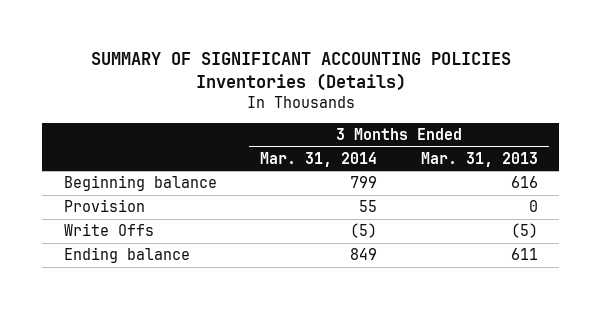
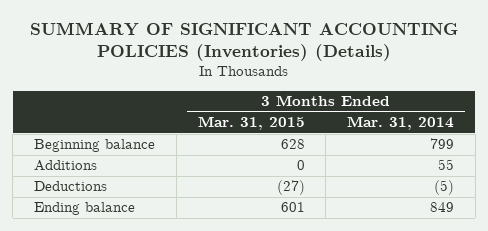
[90,52,511,92] SUMMARY OF SIGNIFICANT ACCOUNTING POLICIES Inventories (Details) -> [30,22,459,62] SUMMARY OF SIGNIFICANT ACCOUNTING POLICIES (Inventories) (Details)
[420,151,538,167] Mar. 31, 2013 -> none
none -> [197,116,305,131] Mar. 31, 2015
[63,199,145,213] Provision -> none
none -> [34,160,98,172] Additions
[63,223,154,237] Write Offs -> [34,181,108,192] Deductions

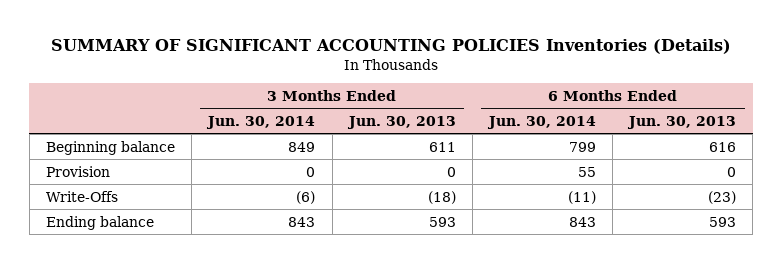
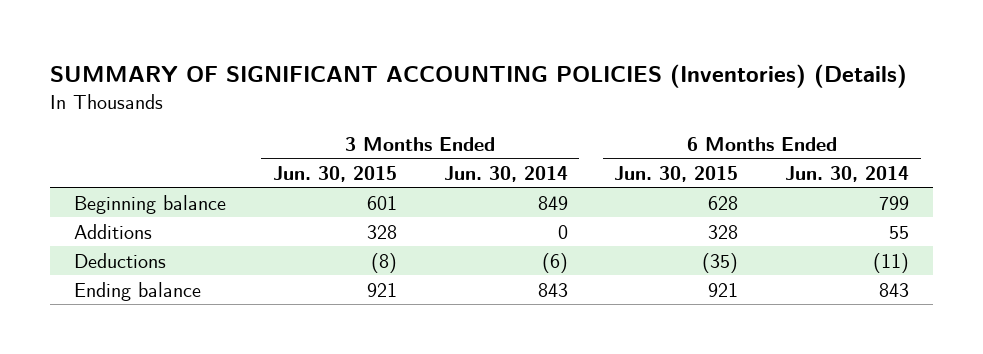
[51,38,732,54] SUMMARY OF SIGNIFICANT ACCOUNTING POLICIES Inventories (Details) -> [50,63,908,88] SUMMARY OF SIGNIFICANT ACCOUNTING POLICIES (Inventories) (Details)
[346,115,456,129] Jun. 30, 2013 -> none
[627,115,737,129] Jun. 30, 2013 -> none
none -> [272,165,397,182] Jun. 30, 2015
none -> [614,165,739,182] Jun. 30, 2015
[46,165,111,177] Provision -> none
none -> [73,223,152,239] Additions
[46,190,119,202] Write-Offs -> [73,252,166,268] Deductions

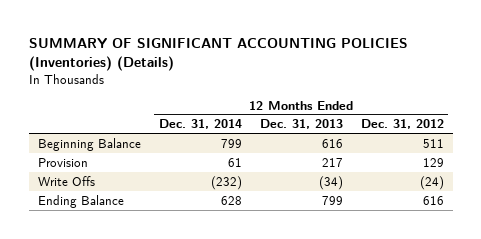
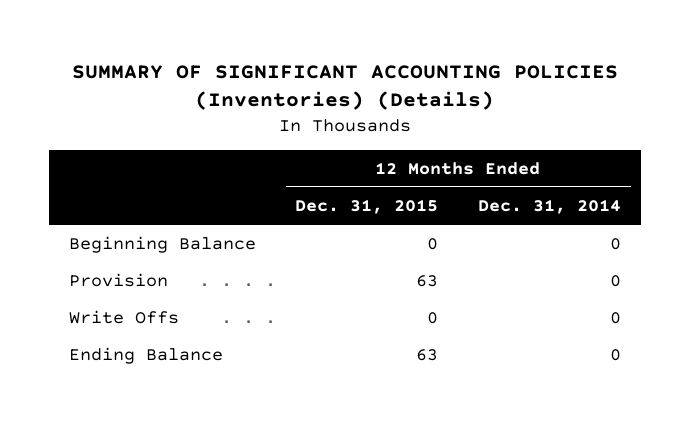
[259,119,343,130] Dec. 31, 2013 -> none
[360,119,444,130] Dec. 31, 2012 -> none
none -> [295,198,439,214] Dec. 31, 2015
[220,138,242,148] 799 -> [609,237,621,250] 0
[227,157,242,167] 61 -> [609,274,621,287] 0
[210,175,242,190] (232) -> [609,311,621,324] 0
[220,195,242,205] 628 -> [609,348,621,361] 0

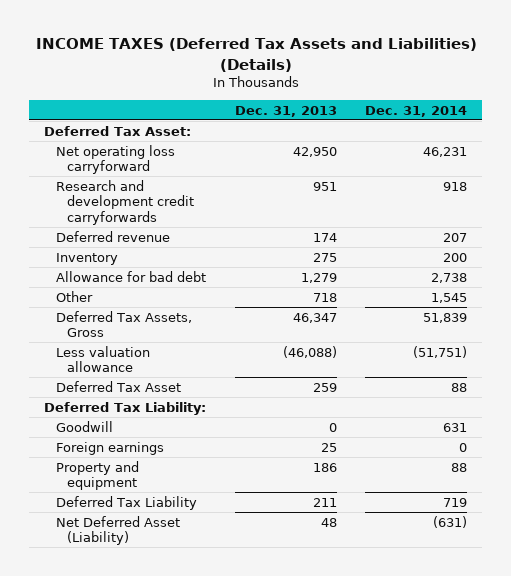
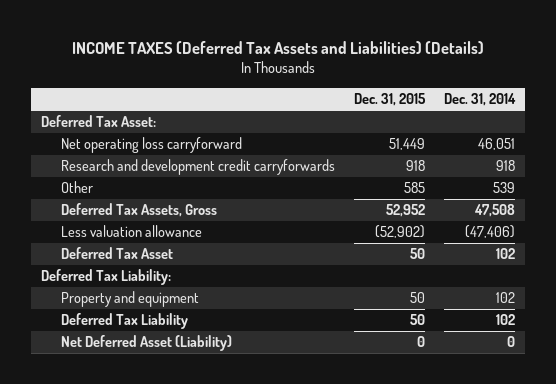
[234,105,337,117] Dec. 31, 2013 -> none
none -> [354,93,427,107] Dec. 31, 2015
[423,146,468,157] 46,231 -> [478,138,516,151] 46,051
[55,230,170,242] Deferred revenue -> none
[55,252,118,265] Inventory -> none
[55,270,206,282] Allowance for bad debt -> none
[431,292,468,303] 1,545 -> [493,182,516,194] 539
[423,312,468,323] 51,839 -> [474,204,516,218] 47,508
[413,345,468,358] (51,751) -> [465,225,516,239] (47,406)
[451,382,468,392] 88 -> [496,248,516,260] 102
[55,420,113,432] Goodwill -> none
[55,441,164,455] Foreign earnings -> none
[451,462,468,472] 88 -> [496,292,516,304] 102
[443,497,468,507] 719 -> [496,314,516,326] 102
[433,515,468,528] (631) -> [507,336,516,348] 0

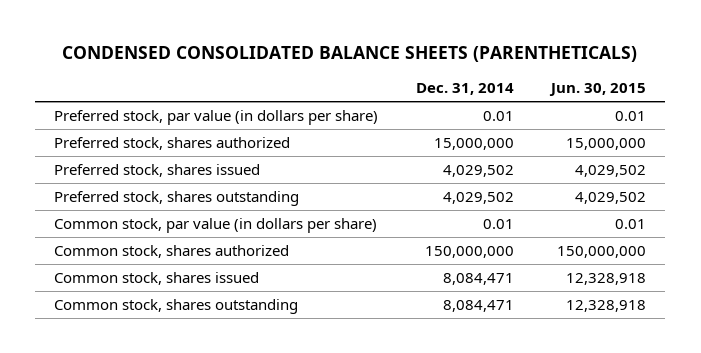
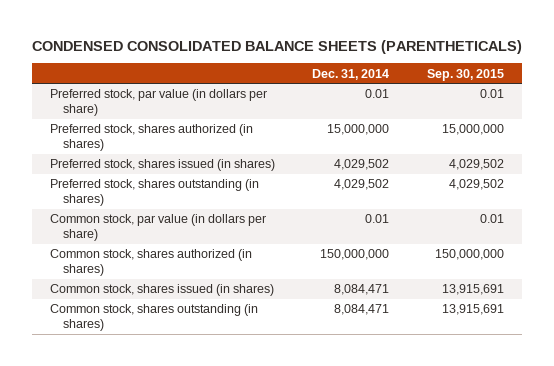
[549,83,647,97] Jun. 30, 2015 -> none
none -> [426,68,504,81] Sep. 30, 2015
[54,136,291,150] Preferred stock, shares authorized -> [50,124,254,152] Preferred stock, shares authorized (in shares)
[54,163,261,177] Preferred stock, shares issued -> [50,159,276,172] Preferred stock, shares issued (in shares)
[54,190,300,206] Preferred stock, shares outstanding -> [50,179,260,207] Preferred stock, shares outstanding (in shares)
[54,244,290,258] Common stock, shares authorized -> [50,249,253,277] Common stock, shares authorized (in shares)
[54,271,260,285] Common stock, shares issued -> [50,284,275,297] Common stock, shares issued (in shares)
[54,298,299,314] Common stock, shares outstanding -> [50,304,259,332] Common stock, shares outstanding (in shares)

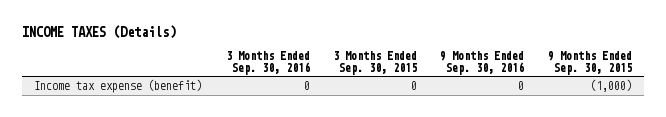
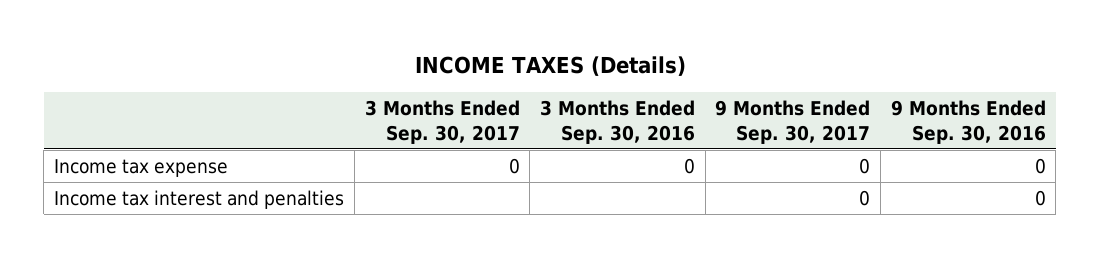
[332,51,417,75] 3 Months Ended Sep. 30, 2015 -> none
[547,51,632,75] 9 Months Ended Sep. 30, 2015 -> none
none -> [364,100,520,144] 3 Months Ended Sep. 30, 2017
none -> [715,100,871,144] 9 Months Ended Sep. 30, 2017
[34,79,203,94] Income tax expense (benefit) -> [54,159,229,178] Income tax expense
none -> [54,190,345,210] Income tax interest and penalties

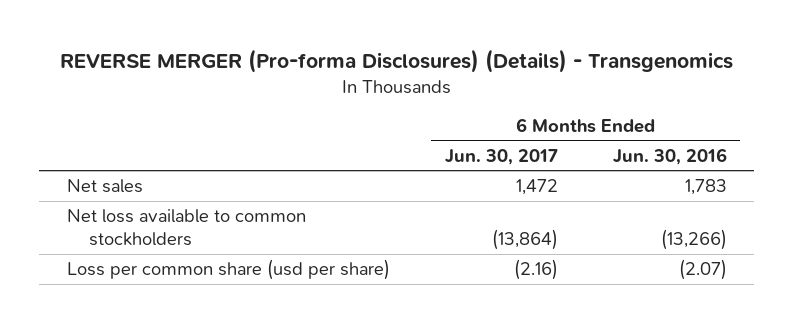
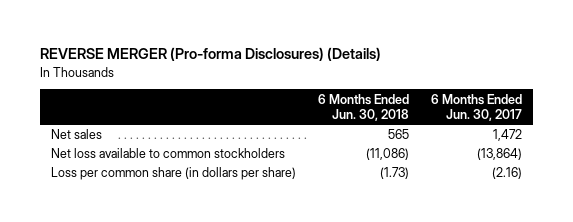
[59,48,733,73] REVERSE MERGER (Pro-forma Disclosures) (Details) - Transgenomics -> [39,47,381,62] REVERSE MERGER (Pro-forma Disclosures) (Details)
[612,147,727,165] Jun. 30, 2016 -> none
none -> [318,93,410,122] 6 Months Ended Jun. 30, 2018
[66,259,390,281] Loss per common share (usd per share) -> [50,167,296,181] Loss per common share (in dollars per share)

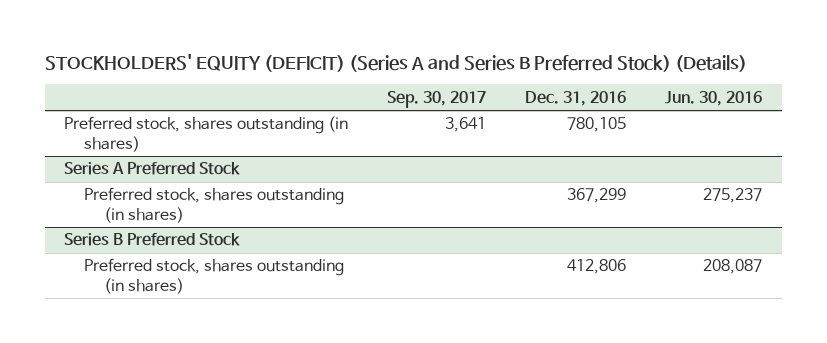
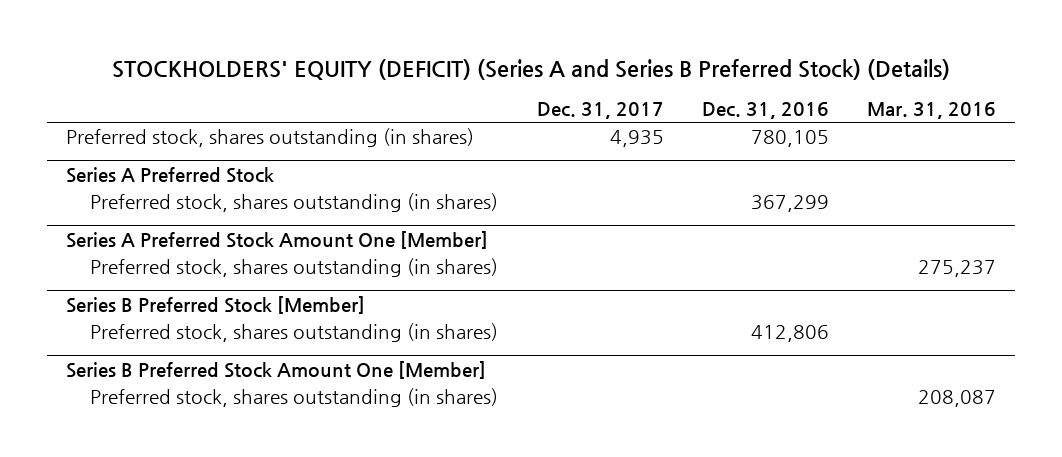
[387,90,487,108] Sep. 30, 2017 -> none
[665,90,763,106] Jun. 30, 2016 -> none
none -> [536,101,664,119] Dec. 31, 2017
none -> [867,101,997,119] Mar. 31, 2016
none -> [66,231,489,250] Series A Preferred Stock Amount One [Member]
none -> [90,258,499,278] Preferred stock, shares outstanding (in shares)
[64,233,241,247] Series B Preferred Stock -> [66,296,366,315] Series B Preferred Stock [Member]
none -> [66,361,487,380] Series B Preferred Stock Amount One [Member]
none -> [90,388,499,408] Preferred stock, shares outstanding (in shares)

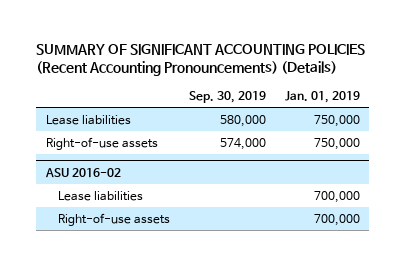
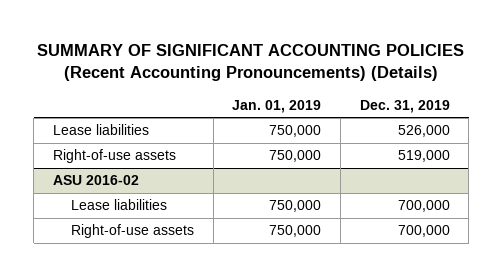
[188,90,266,103] Sep. 30, 2019 -> none
none -> [359,99,450,113] Dec. 31, 2019
[313,190,360,203] 700,000 -> [269,200,322,213] 750,000
[313,213,360,226] 700,000 -> [269,225,322,238] 750,000

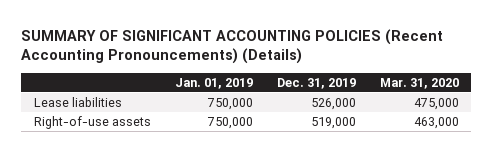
none -> [380,77,460,89] Mar. 31, 2020
[52,175,139,186] ASU 2016-02 -> none
[71,199,168,211] Lease liabilities -> none
[71,224,195,239] Right-of-use assets -> none

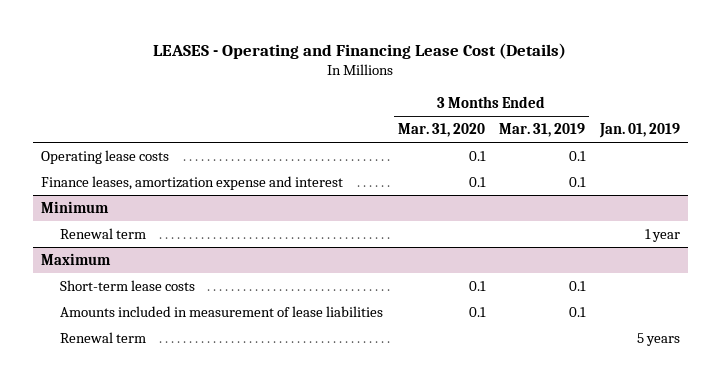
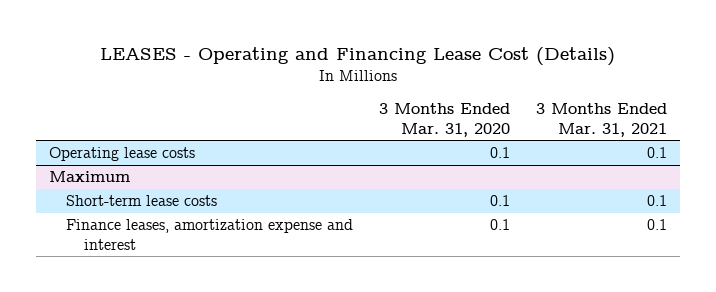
[499,123,586,138] Mar. 31, 2019 -> none
[599,123,681,139] Jan. 01, 2019 -> none
none -> [536,103,668,137] 3 Months Ended Mar. 31, 2021
[40,176,343,191] Finance leases, amortization expense and interest -> none
[40,201,109,214] Minimum -> none
[59,228,146,240] Renewal term -> none
[59,306,383,318] Amounts included in measurement of lease liabilities -> none
[59,332,146,344] Renewal term -> none
none -> [66,219,354,251] Finance leases, amortization expense and interest

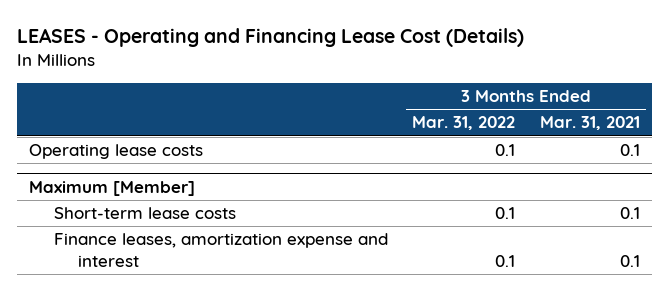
[379,103,511,137] 3 Months Ended Mar. 31, 2020 -> none
none -> [412,116,516,131] Mar. 31, 2022
[48,171,130,183] Maximum -> [29,180,196,196] Maximum [Member]

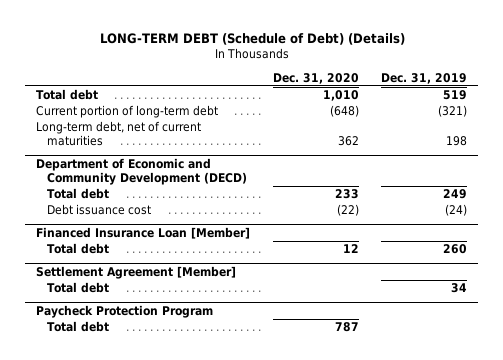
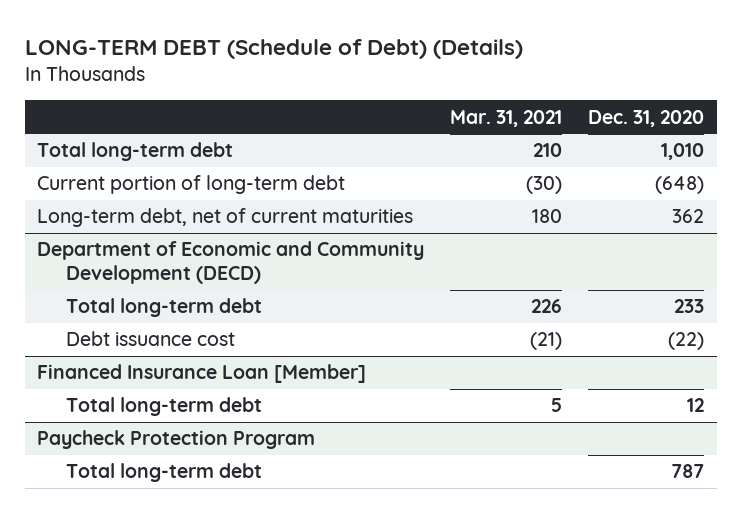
[380,72,467,84] Dec. 31, 2019 -> none
none -> [450,109,563,127] Mar. 31, 2021
[36,89,99,101] Total debt -> [37,142,234,162] Total long-term debt
[46,188,109,200] Total debt -> [65,298,262,318] Total long-term debt
[36,266,237,280] Settlement Agreement [Member] -> none
[46,282,109,294] Total debt -> none
[46,243,109,255] Total debt -> [65,397,262,417] Total long-term debt
[46,321,109,333] Total debt -> [65,463,262,483] Total long-term debt

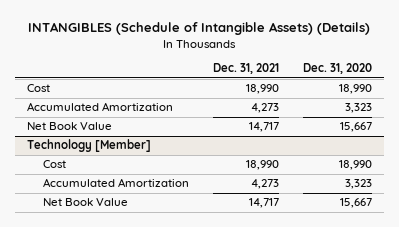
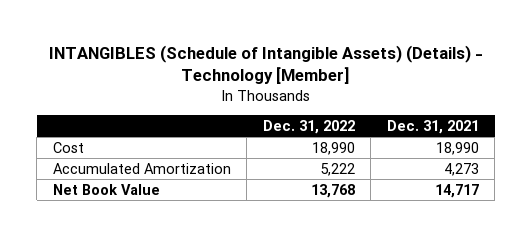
[28,22,371,36] INTANGIBLES (Schedule of Intangible Assets) (Details) -> [48,44,483,85] INTANGIBLES (Schedule of Intangible Assets) (Details) - Technology [Member]
[302,63,372,75] Dec. 31, 2020 -> none
none -> [262,119,355,134] Dec. 31, 2022
[26,139,151,153] Technology [Member] -> none
[42,160,66,169] Cost -> none
[42,178,189,188] Accumulated Amortization -> none
[42,198,128,207] Net Book Value -> none

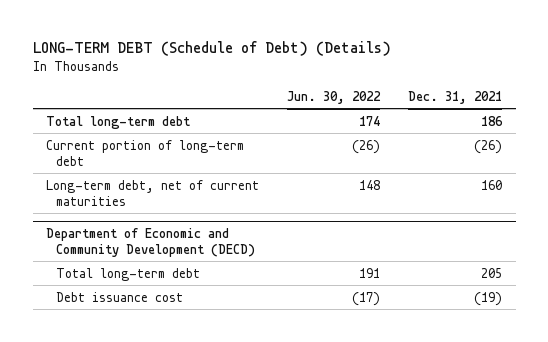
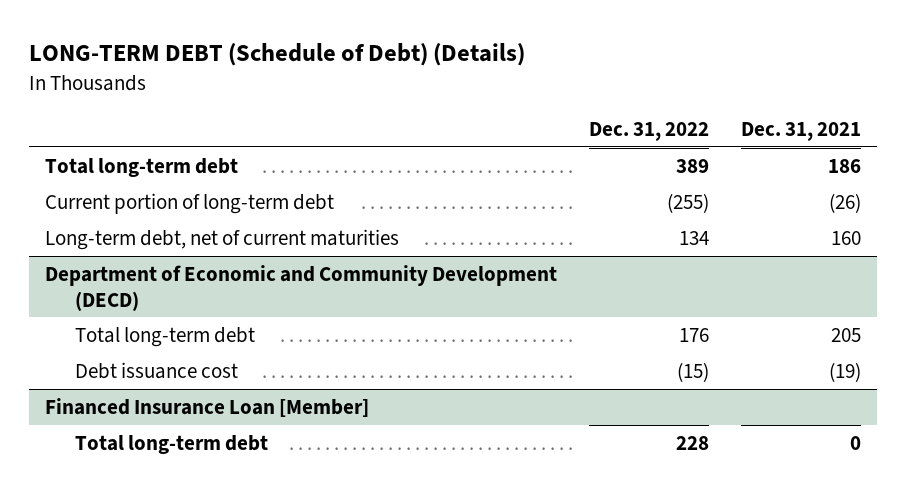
[287,90,382,104] Jun. 30, 2022 -> none
none -> [588,122,709,142] Dec. 31, 2022
none -> [44,397,369,417] Financed Insurance Loan [Member]
none -> [74,434,268,454] Total long-term debt

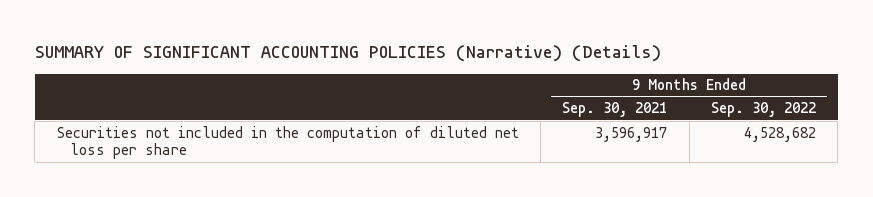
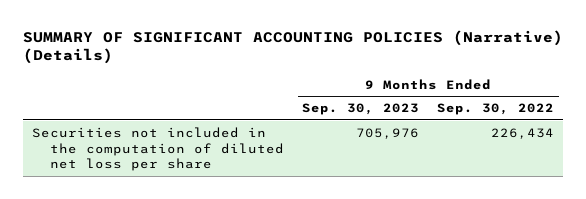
[562,102,668,118] Sep. 30, 2021 -> none
none -> [302,103,420,116] Sep. 30, 2023
[744,126,817,142] 4,528,682 -> [491,128,555,140] 226,434

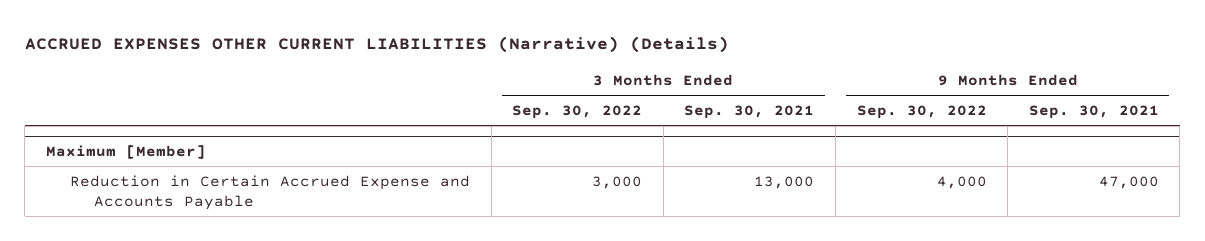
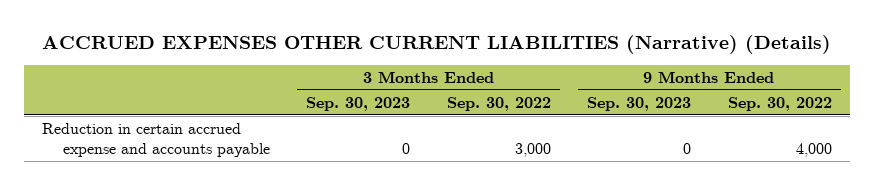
[684,104,815,119] Sep. 30, 2021 -> none
[1028,104,1159,119] Sep. 30, 2021 -> none
none -> [306,96,411,111] Sep. 30, 2023
none -> [587,96,692,111] Sep. 30, 2023
[45,144,206,159] Maximum [Member] -> none
[70,174,471,210] Reduction in Certain Accrued Expense and Accounts Payable -> [42,122,271,158] Reduction in certain accrued expense and accounts payable

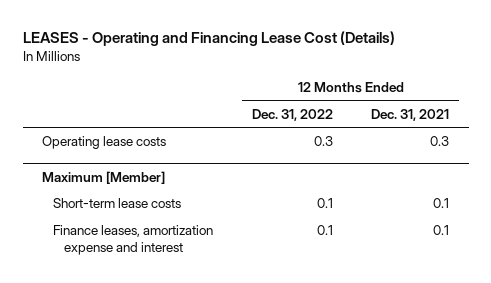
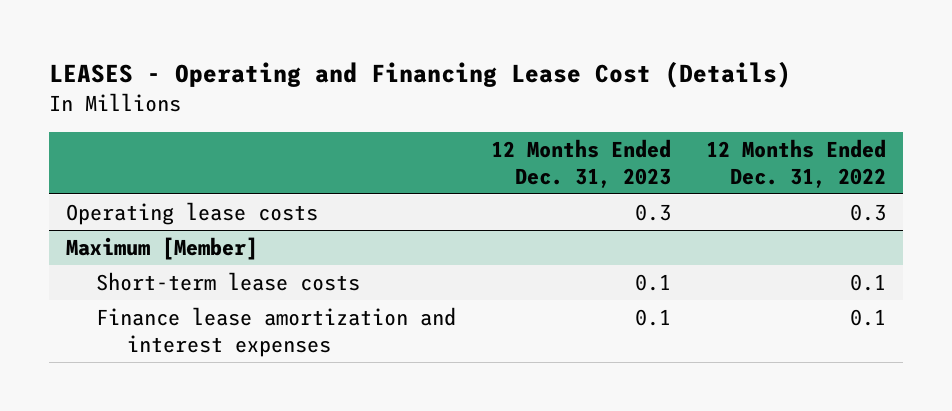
[371,109,450,122] Dec. 31, 2021 -> none
none -> [491,138,672,188] 12 Months Ended Dec. 31, 2023
[53,225,214,255] Finance leases, amortization expense and interest -> [96,306,457,358] Finance lease amortization and interest expenses

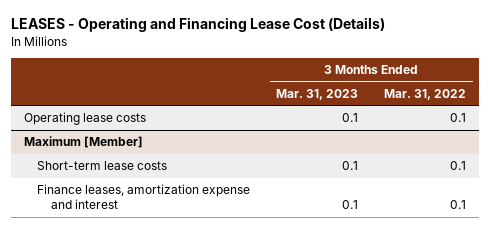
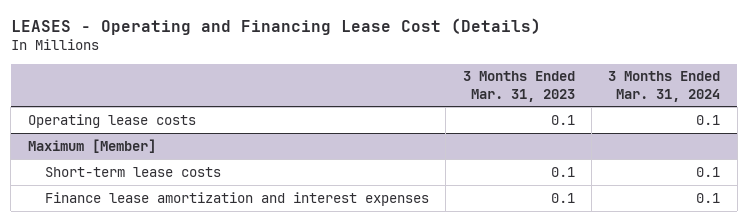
[384,88,467,100] Mar. 31, 2022 -> none
none -> [608,71,721,102] 3 Months Ended Mar. 31, 2024
[37,184,251,210] Finance leases, amortization expense and interest -> [44,191,429,206] Finance lease amortization and interest expenses

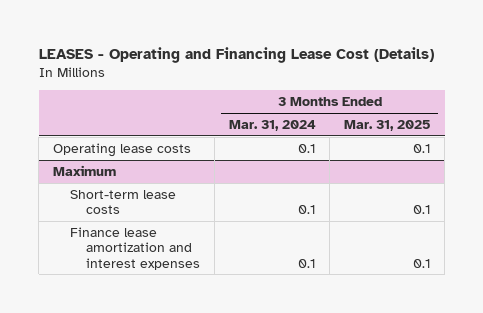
[462,71,575,102] 3 Months Ended Mar. 31, 2023 -> none
none -> [343,119,431,131] Mar. 31, 2025
[27,138,156,153] Maximum [Member] -> [52,164,116,176] Maximum

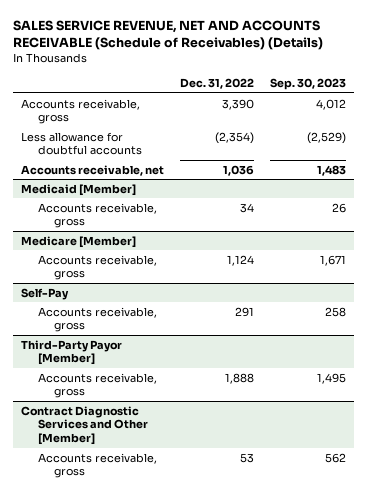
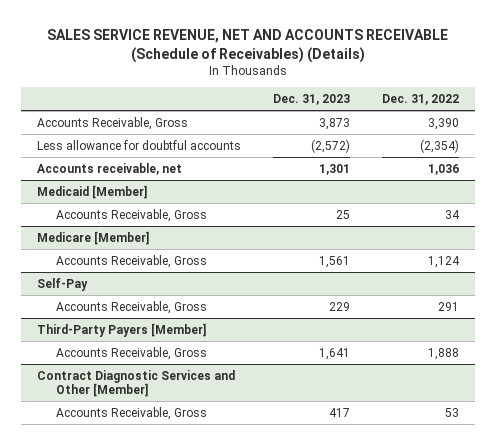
[270,77,347,90] Sep. 30, 2023 -> none
none -> [273,93,351,105] Dec. 31, 2023
[21,98,141,125] Accounts receivable, gross -> [37,116,189,130] Accounts Receivable, Gross
[37,202,157,229] Accounts receivable, gross -> [55,208,207,222] Accounts Receivable, Gross
[37,254,157,281] Accounts receivable, gross -> [55,254,207,268] Accounts Receivable, Gross
[37,306,157,333] Accounts receivable, gross -> [55,300,207,314] Accounts Receivable, Gross
[21,339,123,366] Third-Party Payor [Member] -> [37,322,207,337] Third-Party Payers [Member]
[37,372,157,399] Accounts receivable, gross -> [55,346,207,360] Accounts Receivable, Gross
[37,452,157,479] Accounts receivable, gross -> [55,406,207,420] Accounts Receivable, Gross

